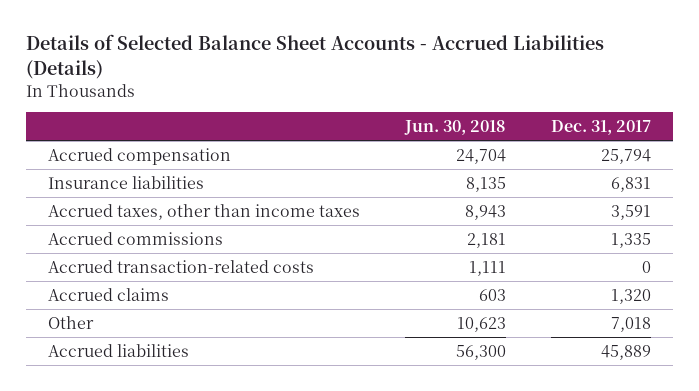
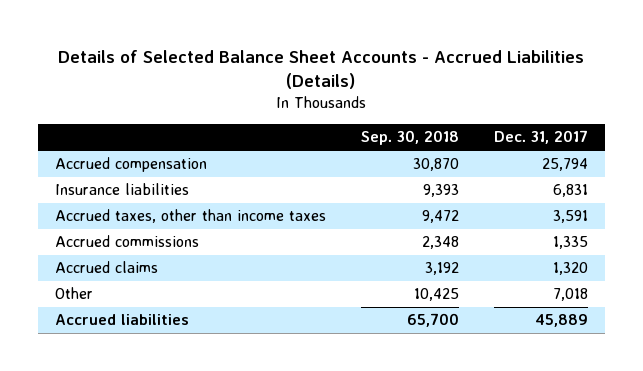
[403,120,506,136] Jun. 30, 2018 -> none
none -> [360,130,459,146] Sep. 30, 2018
[48,259,315,273] Accrued transaction-related costs -> none

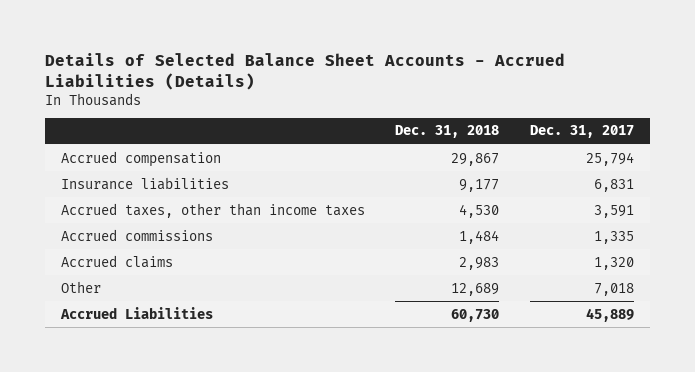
[360,130,459,146] Sep. 30, 2018 -> none
none -> [395,125,500,139] Dec. 31, 2018
[55,314,190,326] Accrued liabilities -> [59,306,213,319] Accrued Liabilities

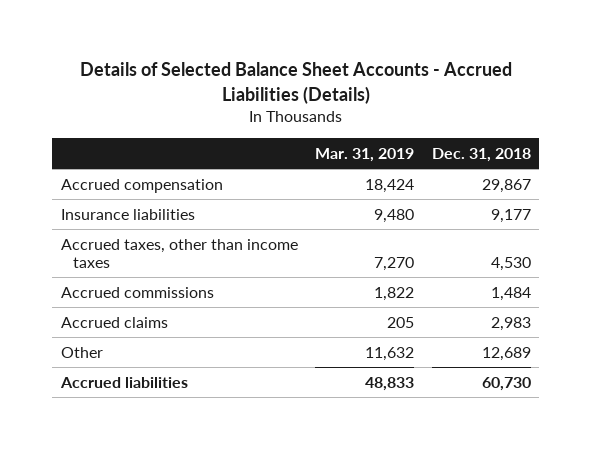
[530,125,635,139] Dec. 31, 2017 -> none
none -> [315,147,415,162] Mar. 31, 2019
[59,306,213,319] Accrued Liabilities -> [59,376,188,388] Accrued liabilities

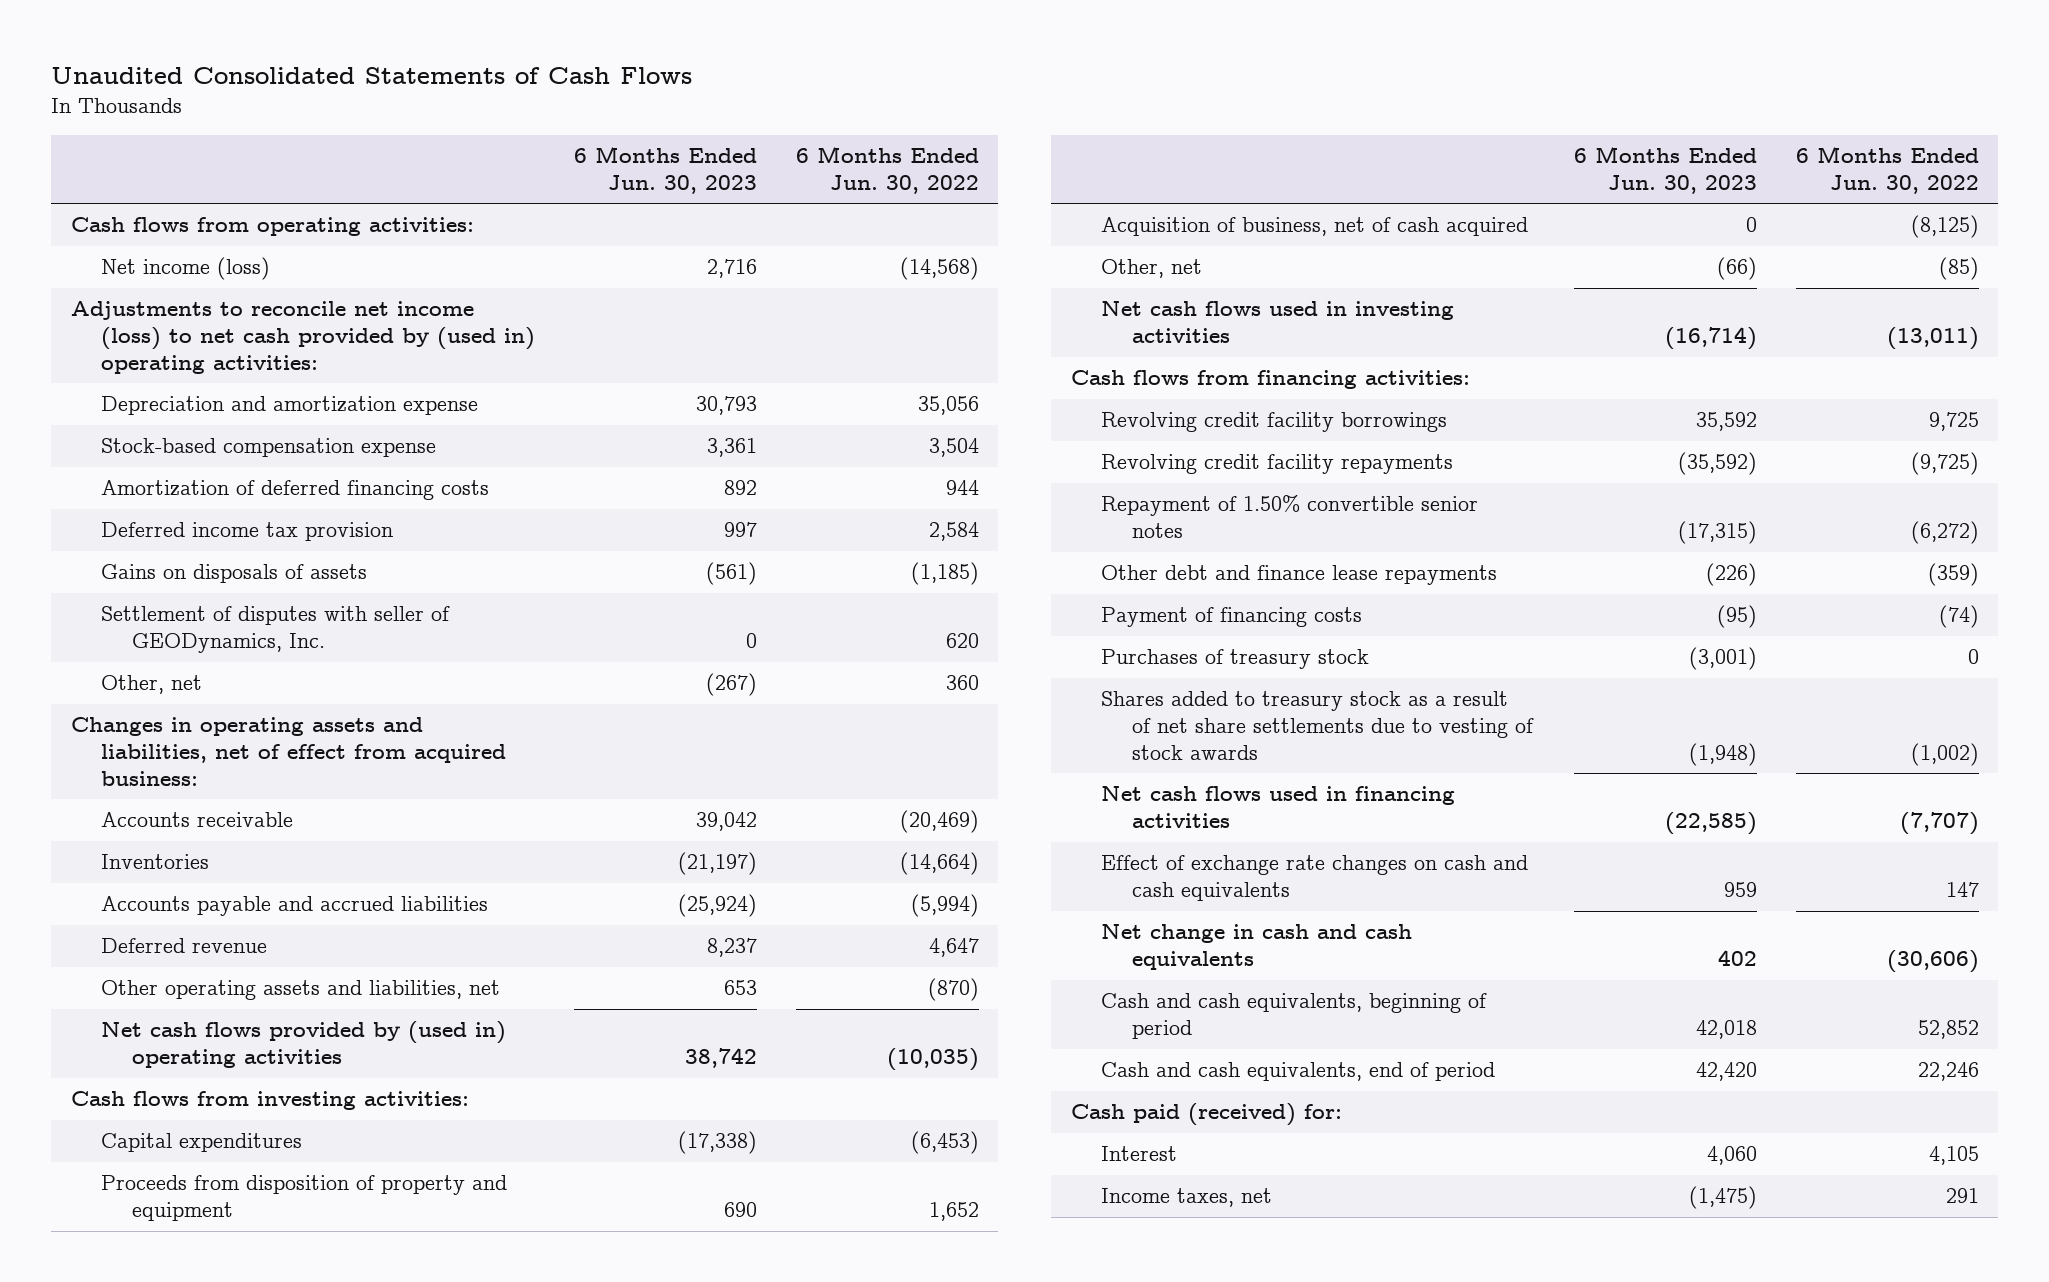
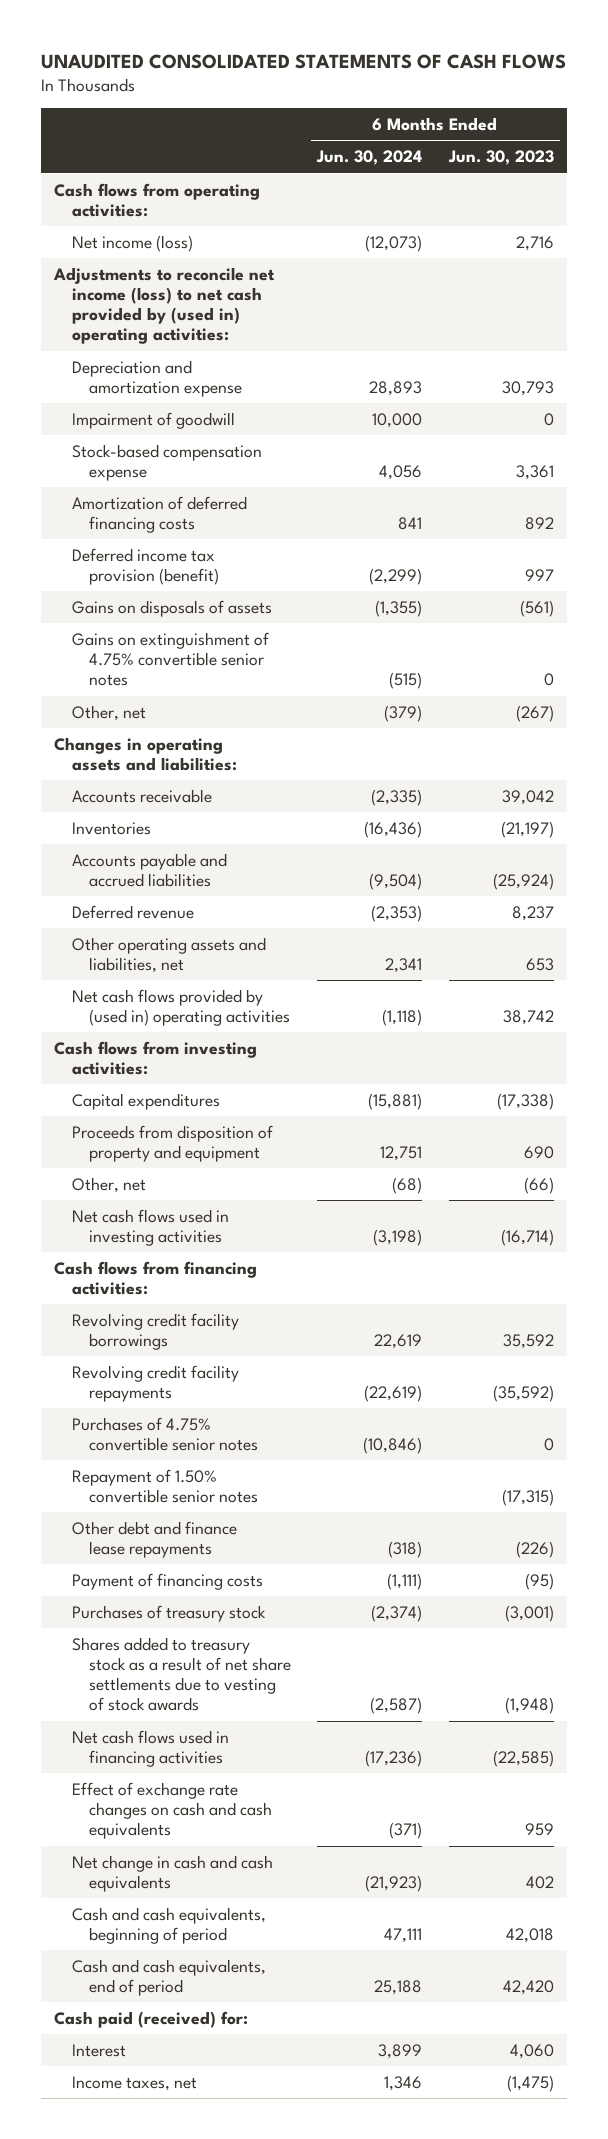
[51,67,693,85] Unaudited Consolidated Statements of Cash Flows -> [41,53,567,69] UNAUDITED CONSOLIDATED STATEMENTS OF CASH FLOWS
[795,146,979,194] 6 Months Ended Jun. 30, 2022 -> none
none -> [316,150,423,166] Jun. 30, 2024
none -> [71,411,235,429] Impairment of goodwill
[101,522,394,542] Deferred income tax provision -> [71,547,220,586] Deferred income tax provision (benefit)
[101,606,451,654] Settlement of disputes with seller of GEODynamics, Inc. -> none
none -> [71,631,269,687] Gains on extinguishment of 4.75% convertible senior notes
[70,717,507,786] Changes in operating assets and liabilities, net of effect from acquired business: -> [54,736,237,772] Changes in operating assets and liabilities:
[1101,217,1529,237] Acquisition of business, net of cash acquired -> none
none -> [71,1416,259,1452] Purchases of 4.75% convertible senior notes

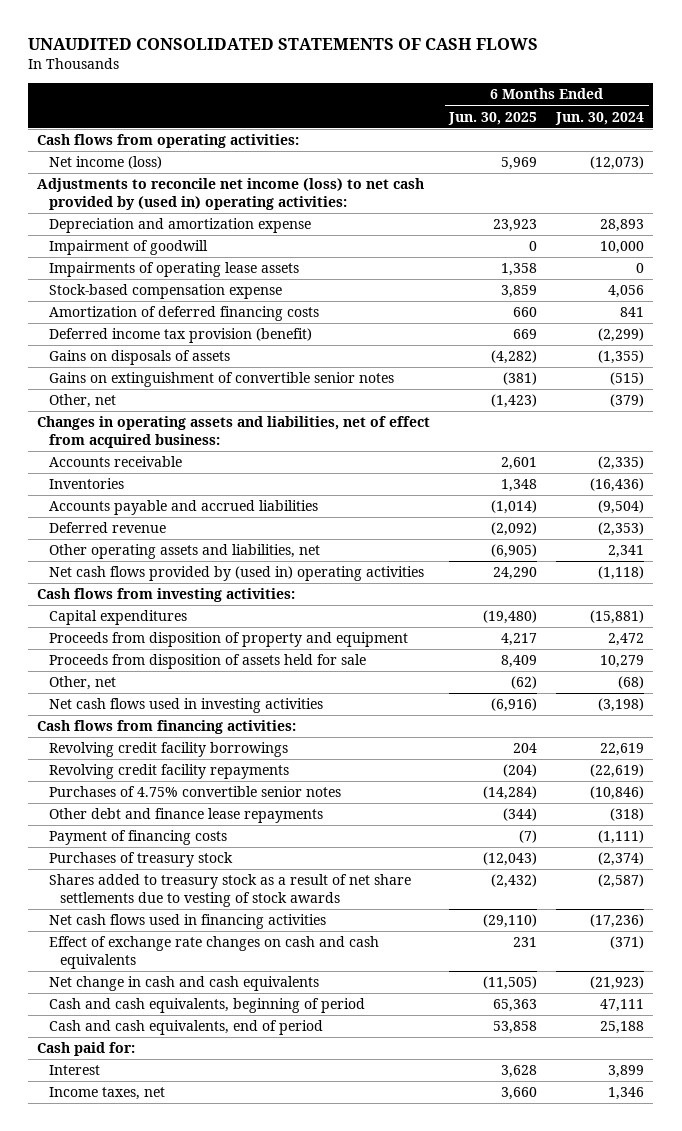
[447,150,554,166] Jun. 30, 2023 -> none
none -> [448,111,538,125] Jun. 30, 2025
none -> [48,262,299,278] Impairments of operating lease assets
[71,631,269,687] Gains on extinguishment of 4.75% convertible senior notes -> [48,372,394,388] Gains on extinguishment of convertible senior notes
[54,736,237,772] Changes in operating assets and liabilities: -> [37,416,431,449] Changes in operating assets and liabilities, net of effect from acquired business:
[380,1146,423,1162] 12,751 -> [608,633,645,647] 2,472
none -> [48,654,366,670] Proceeds from disposition of assets held for sale
[71,1468,259,1504] Repayment of 1.50% convertible senior notes -> none
[54,2010,249,2028] Cash paid (received) for: -> [37,1042,136,1057] Cash paid for:

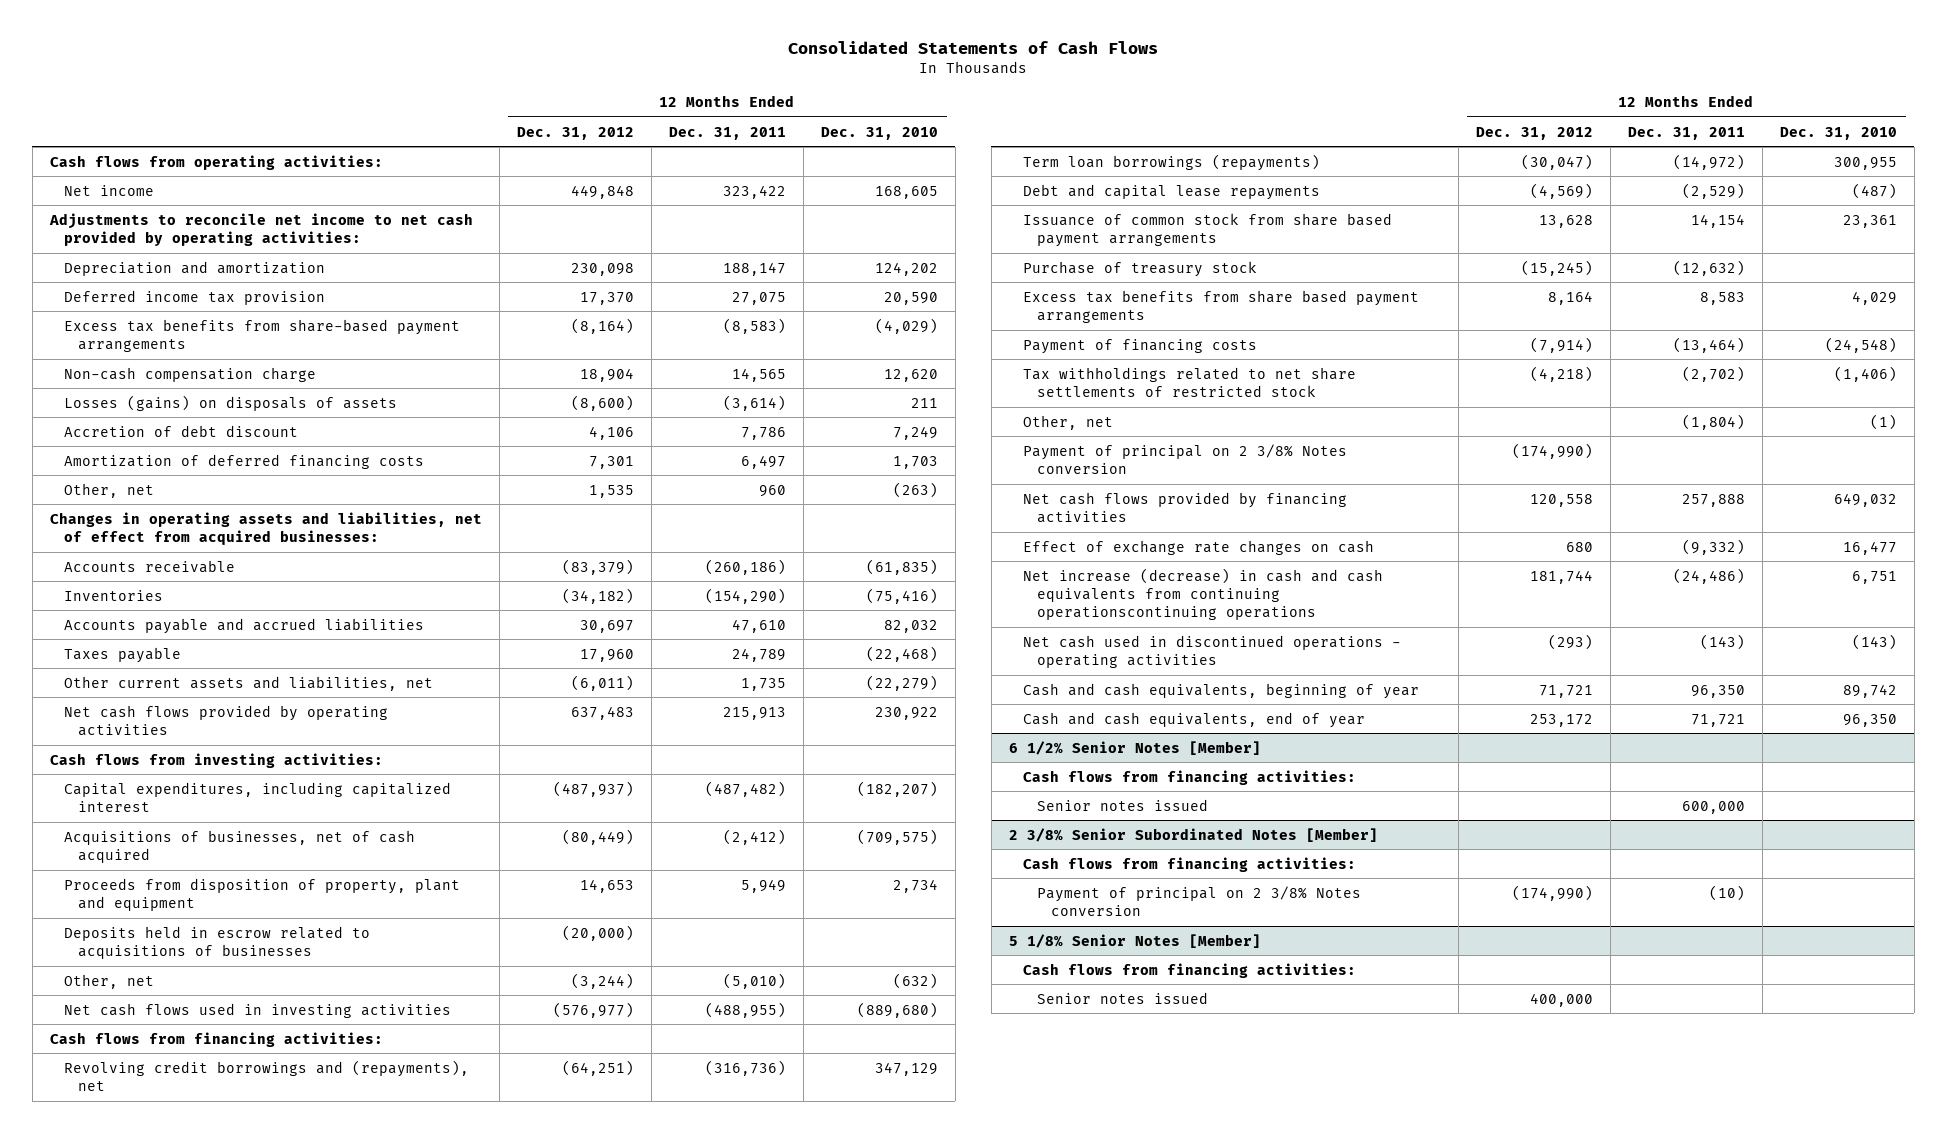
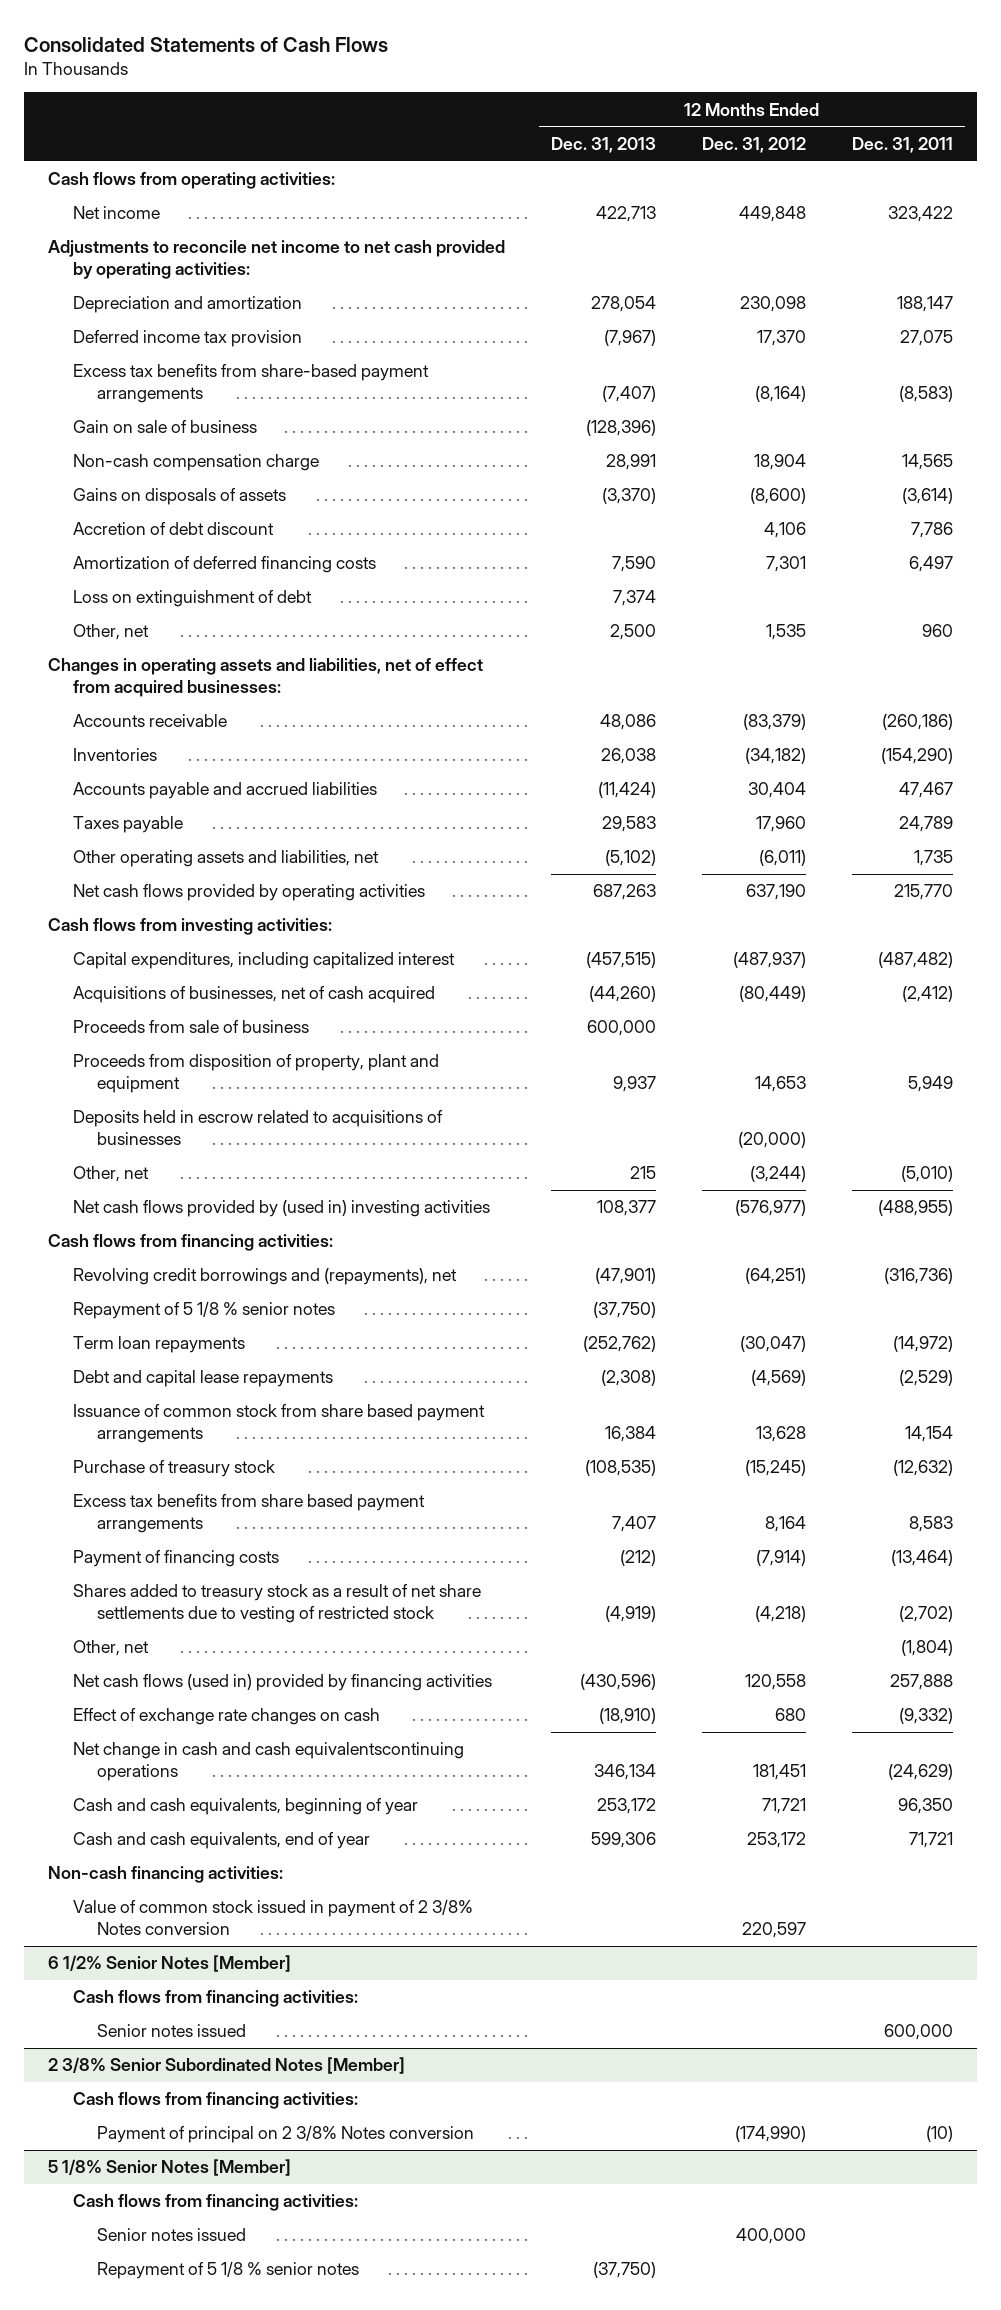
[820,126,938,140] Dec. 31, 2010 -> none
none -> [550,136,656,153] Dec. 31, 2013
none -> [72,420,257,434] Gain on sale of business
[63,394,397,411] Losses (gains) on disposals of assets -> [72,488,286,506] Gains on disposals of assets
none -> [72,590,312,608] Loss on extinguishment of debt
[579,619,634,633] 30,697 -> [748,782,807,799] 30,404
[731,618,786,633] 47,610 -> [899,782,954,799] 47,467
[63,675,433,691] Other current assets and liabilities, net -> [72,850,379,868] Other operating assets and liabilities, net
[570,705,634,720] 637,483 -> [746,884,807,901] 637,190
[722,706,786,720] 215,913 -> [894,884,954,901] 215,770
none -> [72,1020,309,1034] Proceeds from sale of business
[63,1002,451,1018] Net cash flows used in investing activities -> [72,1200,490,1218] Net cash flows provided by (used in) investing activities
none -> [72,1301,335,1320] Repayment of 5 1/8 % senior notes
[1022,153,1320,171] Term loan borrowings (repayments) -> [72,1336,245,1354] Term loan repayments
[1022,366,1356,397] Tax withholdings related to net share settlements of restricted stock -> [72,1584,481,1624] Shares added to treasury stock as a result of net share settlements due to vesting of restricted stock
[1022,443,1347,474] Payment of principal on 2 3/8% Notes conversion -> none
[1022,491,1347,523] Net cash flows provided by financing activities -> [72,1674,492,1692] Net cash flows (used in) provided by financing activities
[1022,634,1401,668] Net cash used in discontinued operations - operating activities -> none
[1022,567,1383,621] Net increase (decrease) in cash and cash equivalents from continuing operationscontinuing operations -> [72,1742,464,1782] Net change in cash and cash equivalentscontinuing operations
[1529,569,1593,584] 181,744 -> [753,1764,807,1781] 181,451
[1672,567,1745,584] (24,486) -> [888,1764,954,1781] (24,629)
none -> [47,1866,283,1884] Non-cash financing activities:
none -> [72,1899,473,1936] Value of common stock issued in payment of 2 3/8% Notes conversion
none -> [97,2261,360,2280] Repayment of 5 1/8 % senior notes

